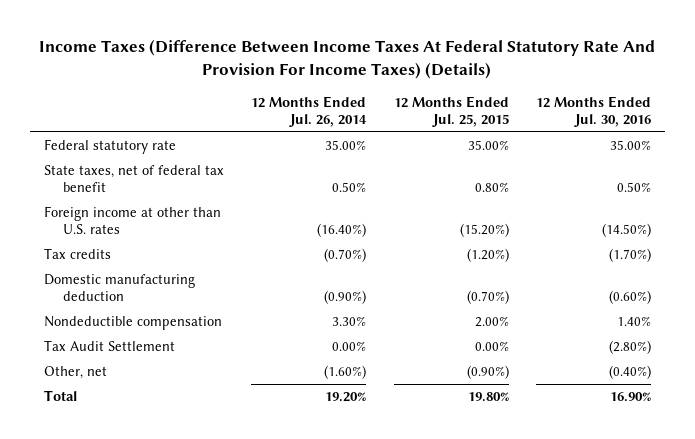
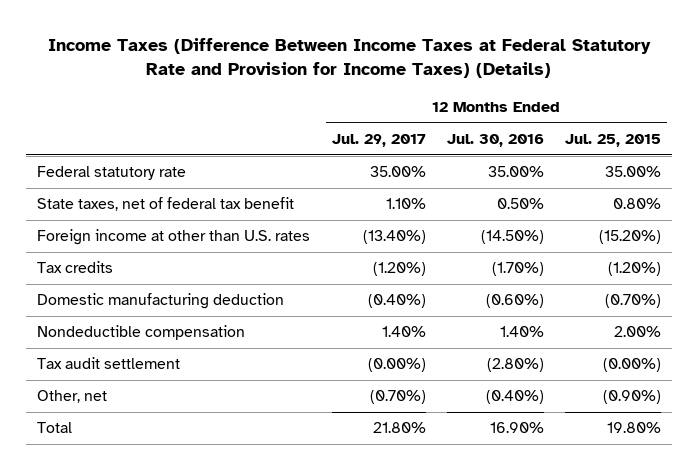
[39,39,656,80] Income Taxes (Difference Between Income Taxes At Federal Statutory Rate And Provision For Income Taxes) (Details) -> [48,37,652,78] Income Taxes (Difference Between Income Taxes at Federal Statutory Rate and Provision for Income Taxes) (Details)
[251,95,368,127] 12 Months Ended Jul. 26, 2014 -> none
none -> [331,133,426,147] Jul. 29, 2017
[43,340,175,352] Tax Audit Settlement -> [37,357,181,370] Tax audit settlement
[474,341,509,352] 0.00% -> [603,358,662,373] (0.00%)

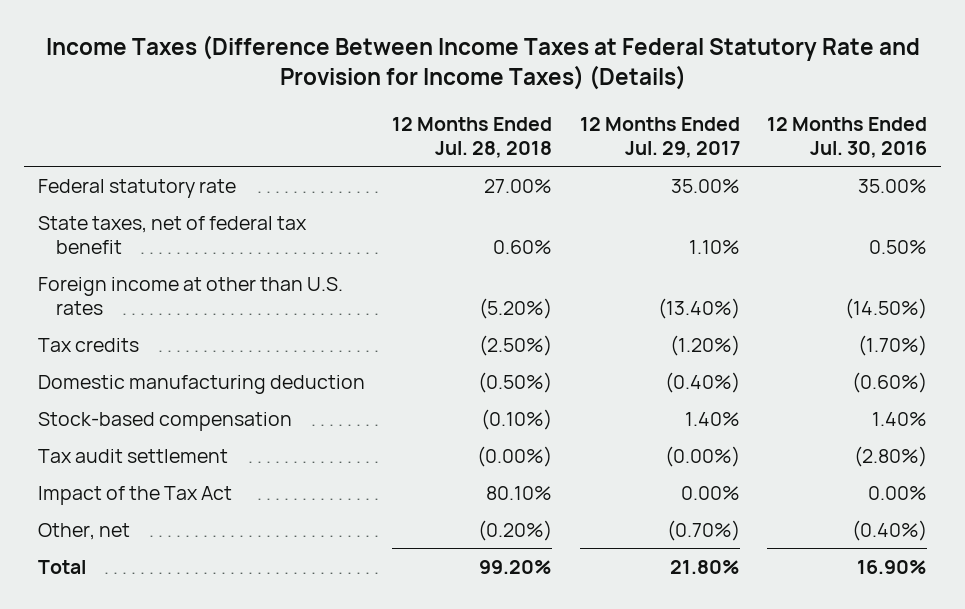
[565,133,662,147] Jul. 25, 2015 -> none
none -> [392,116,553,158] 12 Months Ended Jul. 28, 2018
[37,325,246,341] Nondeductible compensation -> [38,411,293,431] Stock-based compensation
none -> [38,485,233,505] Impact of the Tax Act

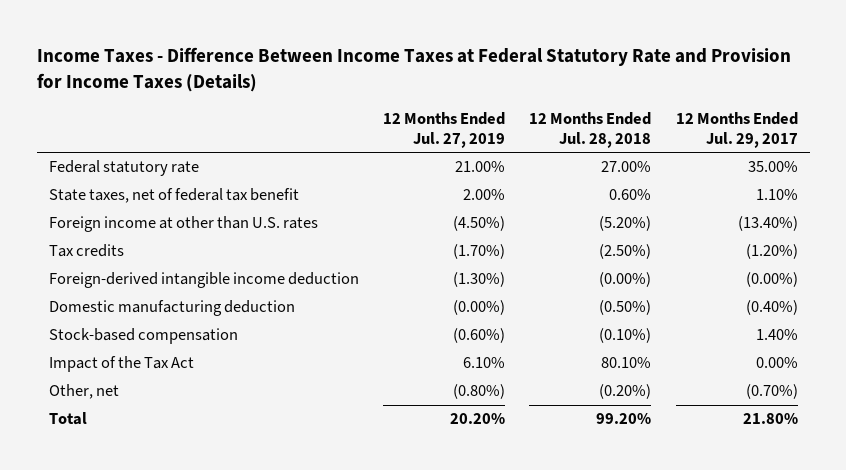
[45,34,920,91] Income Taxes (Difference Between Income Taxes at Federal Statutory Rate and Provision for Income Taxes) (Details) -> [36,47,791,93] Income Taxes - Difference Between Income Taxes at Federal Statutory Rate and Provision for Income Taxes (Details)
[767,116,928,158] 12 Months Ended Jul. 30, 2016 -> none
none -> [383,112,506,148] 12 Months Ended Jul. 27, 2019
none -> [48,272,359,289] Foreign-derived intangible income deduction
[38,448,229,463] Tax audit settlement -> none

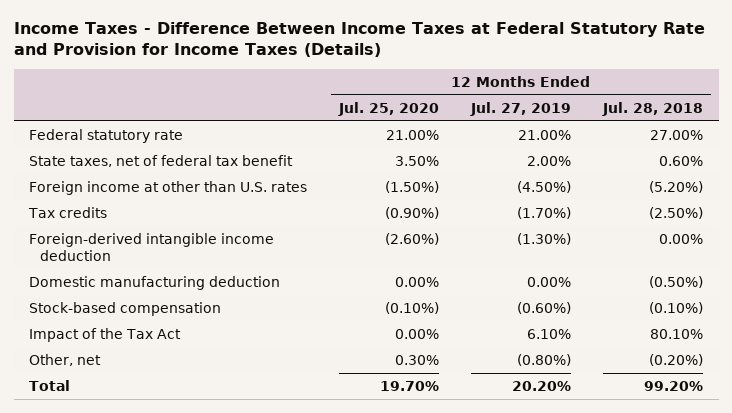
[675,112,798,148] 12 Months Ended Jul. 29, 2017 -> none
none -> [338,101,440,116] Jul. 25, 2020
[599,272,652,288] (0.00%) -> [658,233,703,244] 0.00%
[453,300,506,316] (0.00%) -> [527,276,572,287] 0.00%

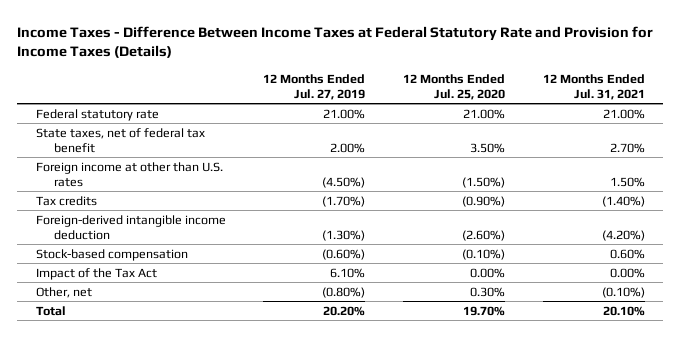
[601,101,703,116] Jul. 28, 2018 -> none
none -> [542,73,645,100] 12 Months Ended Jul. 31, 2021
[29,275,281,290] Domestic manufacturing deduction -> none

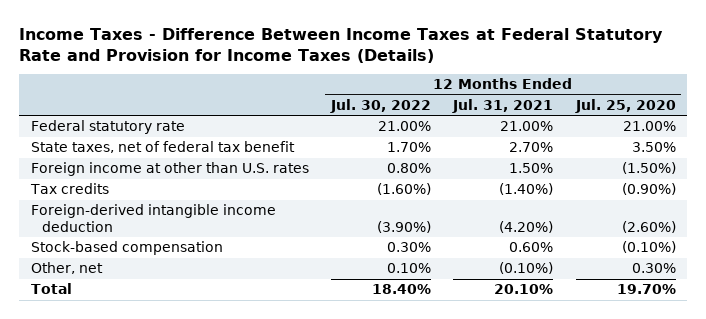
[263,73,366,100] 12 Months Ended Jul. 27, 2019 -> none
none -> [329,98,431,113] Jul. 30, 2022
[35,267,157,280] Impact of the Tax Act -> none

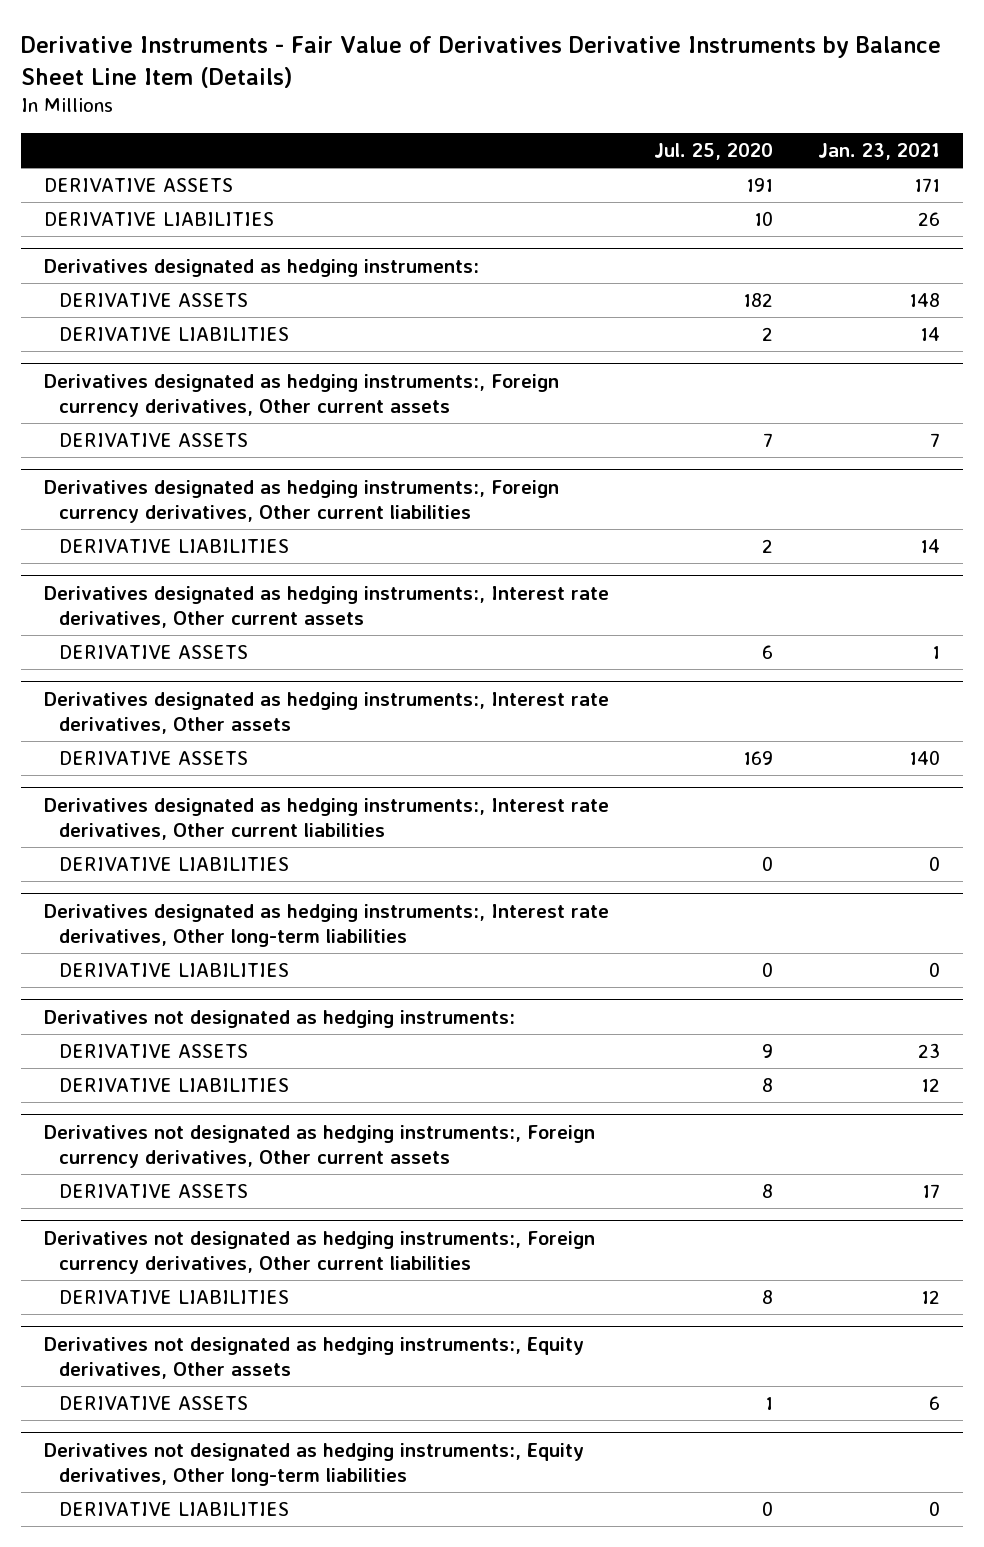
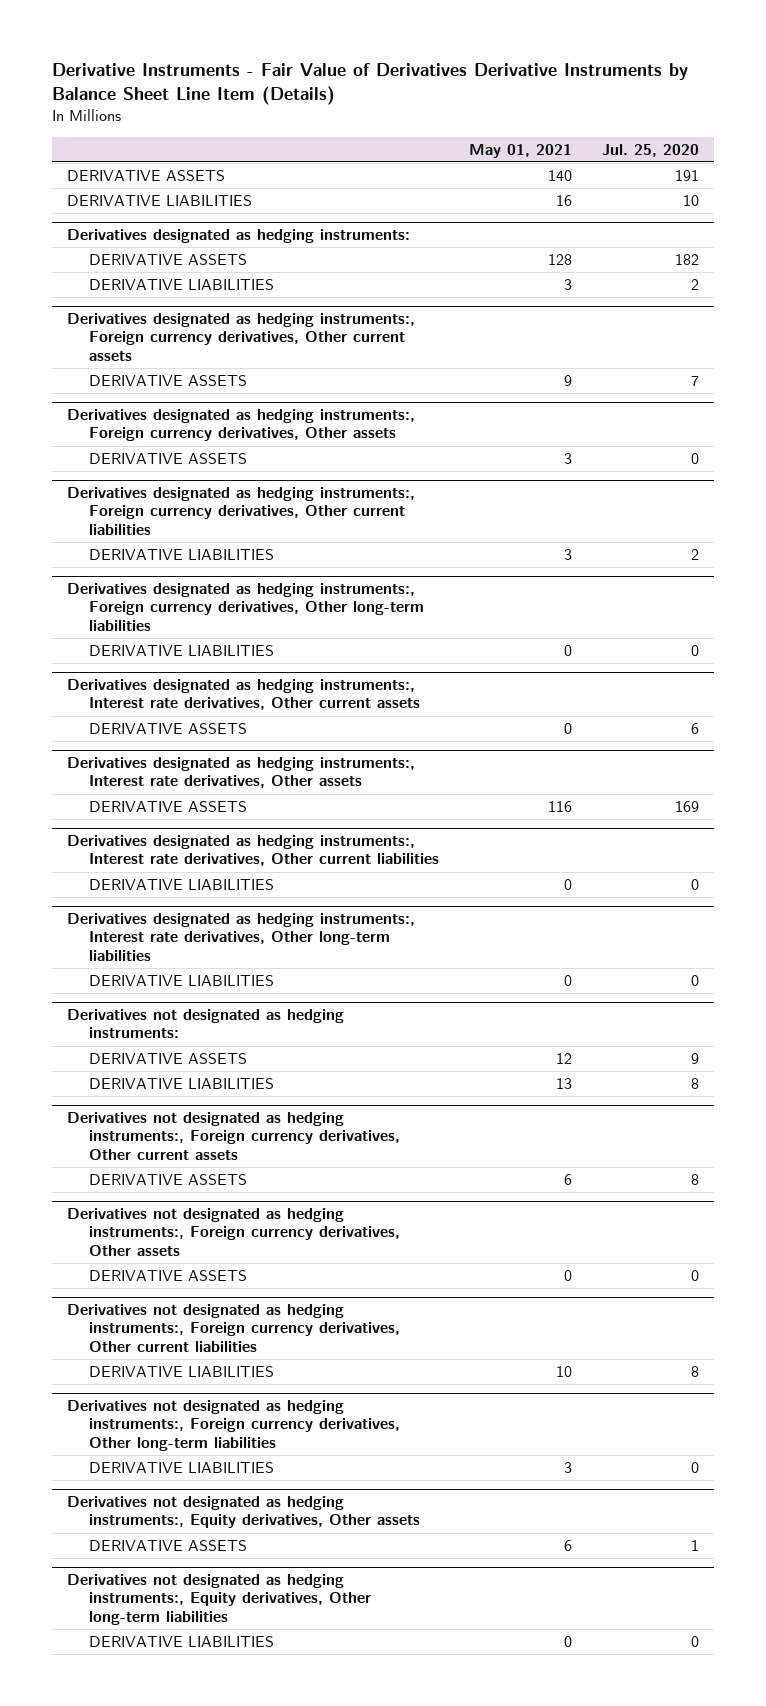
[818,143,941,161] Jan. 23, 2021 -> none
none -> [468,143,572,158] May 01, 2021
none -> [67,409,416,442] Derivatives designated as hedging instruments:, Foreign currency derivatives, Other assets
none -> [88,452,247,464] DERIVATIVE ASSETS
none -> [67,583,424,631] Derivatives designated as hedging instruments:, Foreign currency derivatives, Other long-term liabilities
none -> [88,644,274,656] DERIVATIVE LIABILITIES
none -> [67,1208,400,1256] Derivatives not designated as hedging instruments:, Foreign currency derivatives, Other assets
none -> [88,1269,247,1281] DERIVATIVE ASSETS
none -> [67,1400,400,1451] Derivatives not designated as hedging instruments:, Foreign currency derivatives, Other long-term liabilities
none -> [88,1461,274,1473] DERIVATIVE LIABILITIES

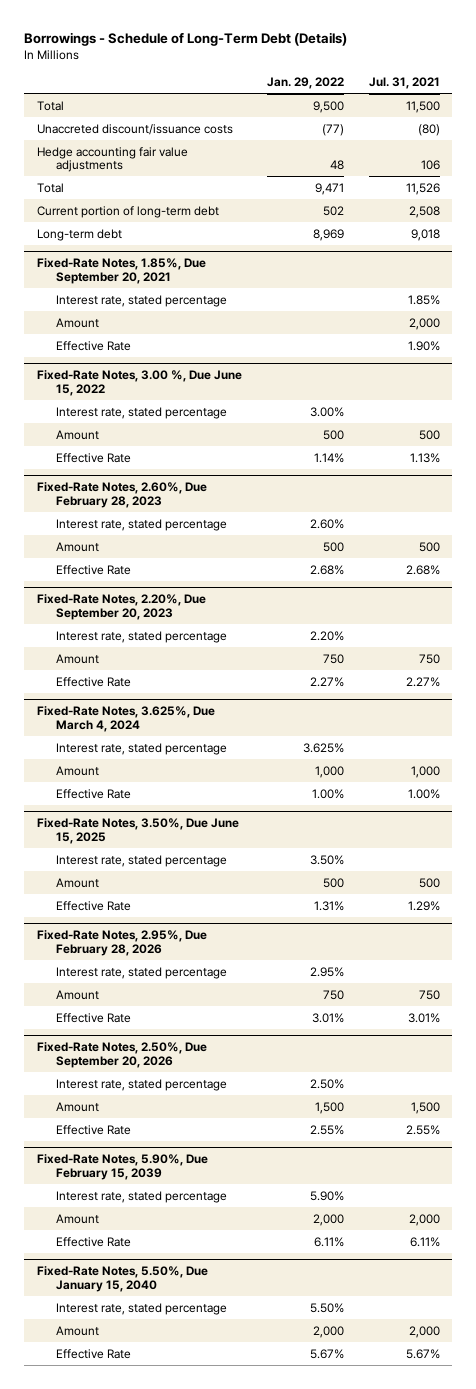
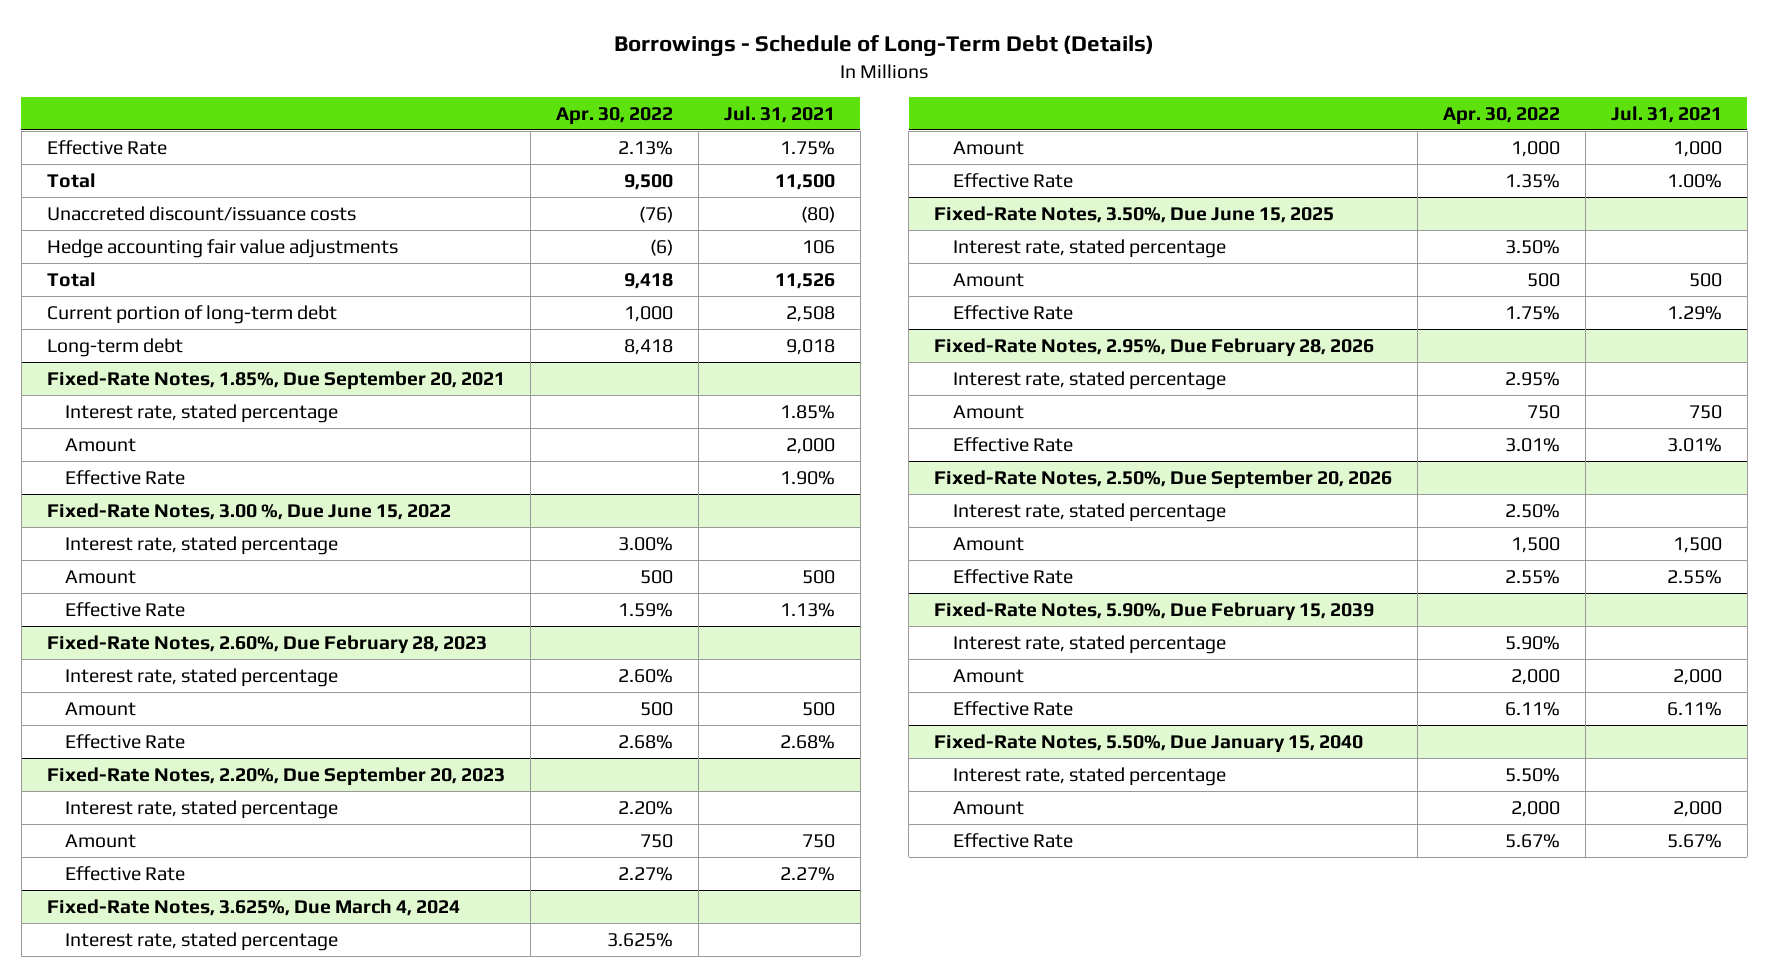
[266,77,344,90] Jan. 29, 2022 -> none
none -> [555,106,673,125] Apr. 30, 2022
none -> [46,139,167,155] Effective Rate

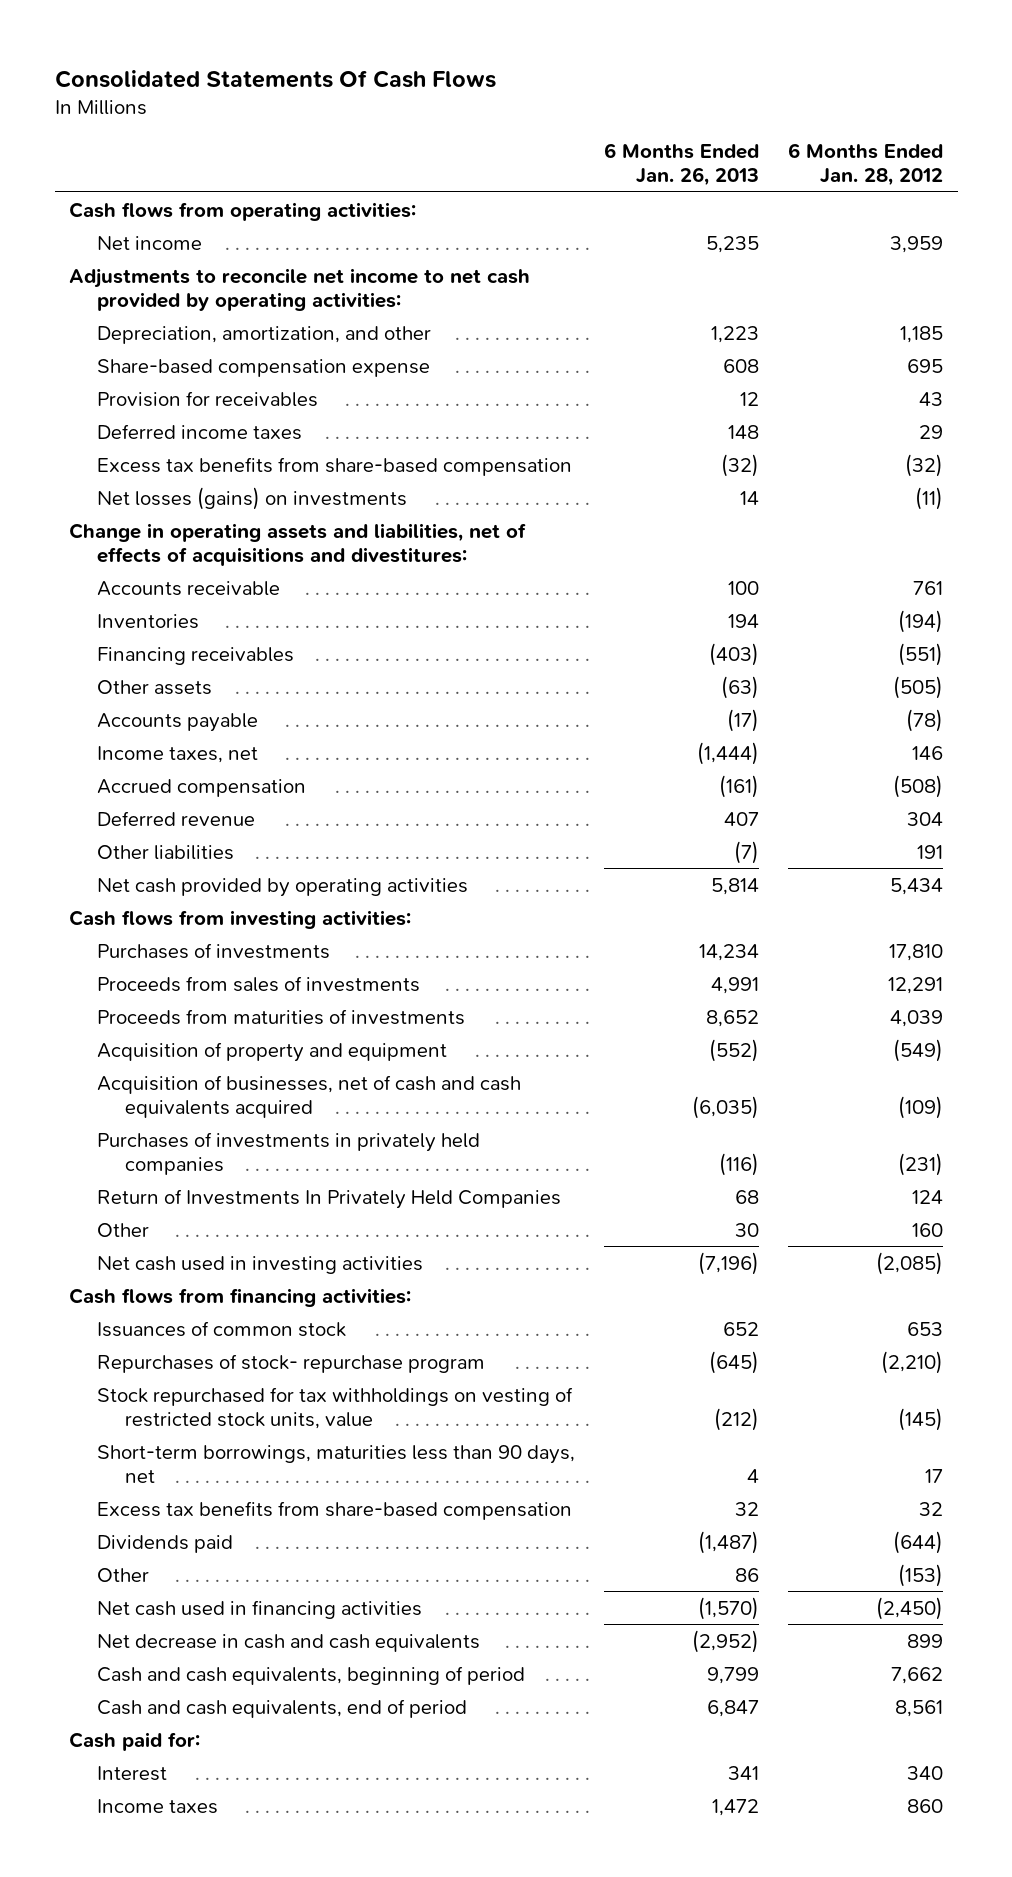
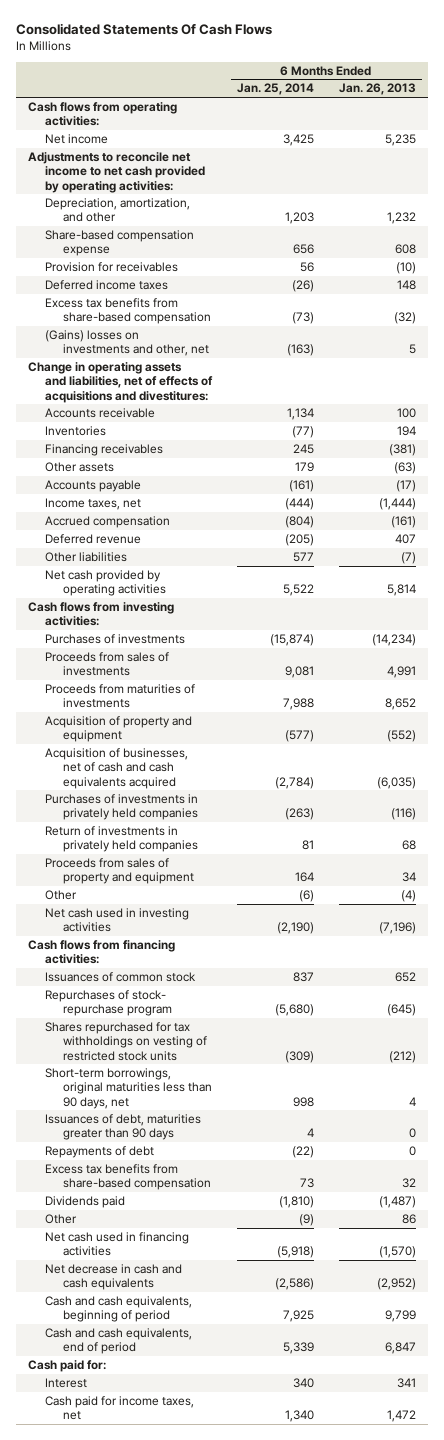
[788,143,944,187] 6 Months Ended Jan. 28, 2012 -> none
none -> [236,83,314,96] Jan. 25, 2014
[711,325,760,343] 1,223 -> [386,212,416,225] 1,232
[740,391,760,406] 12 -> [395,262,416,275] (10)
[97,486,408,510] Net losses (gains) on investments -> [45,330,209,357] (Gains) losses on investments and other, net
[740,490,760,505] 14 -> [408,344,416,355] 5
[709,642,760,666] (403) -> [388,444,416,457] (381)
[699,943,760,961] 14,234 -> [371,634,416,647] (14,234)
[97,1188,562,1209] Return of Investments In Privately Held Companies -> [45,826,198,853] Return of investments in privately held companies
none -> [45,858,194,885] Proceeds from sales of property and equipment
[735,1222,760,1237] 30 -> [400,890,416,903] (4)
[97,1386,574,1429] Stock repurchased for tax withholdings on vesting of restricted stock units, value -> [45,1022,207,1061] Shares repurchased for tax withholdings on vesting of restricted stock units
[97,1444,576,1483] Short-term borrowings, maturities less than 90 days, net -> [45,1068,212,1109] Short-term borrowings, original maturities less than 90 days, net
none -> [45,1114,202,1141] Issuances of debt, maturities greater than 90 days
none -> [45,1146,155,1159] Repayments of debt
[97,1798,219,1814] Income taxes -> [45,1396,195,1421] Cash paid for income taxes, net

